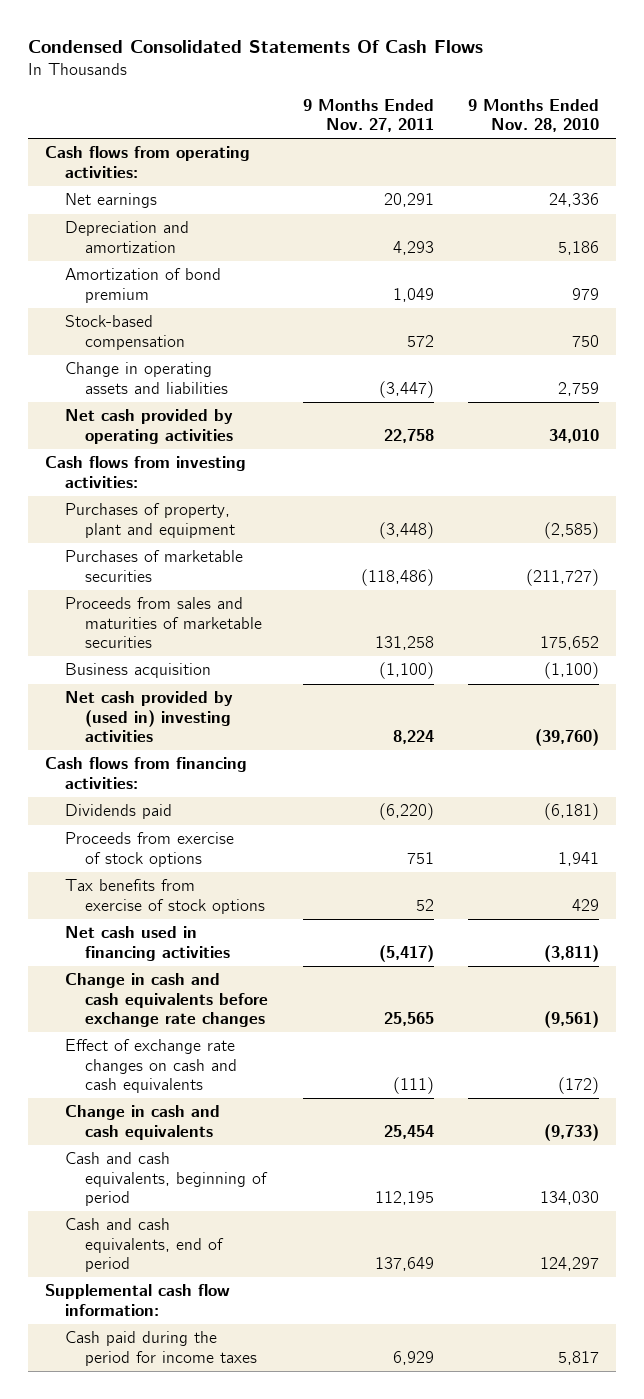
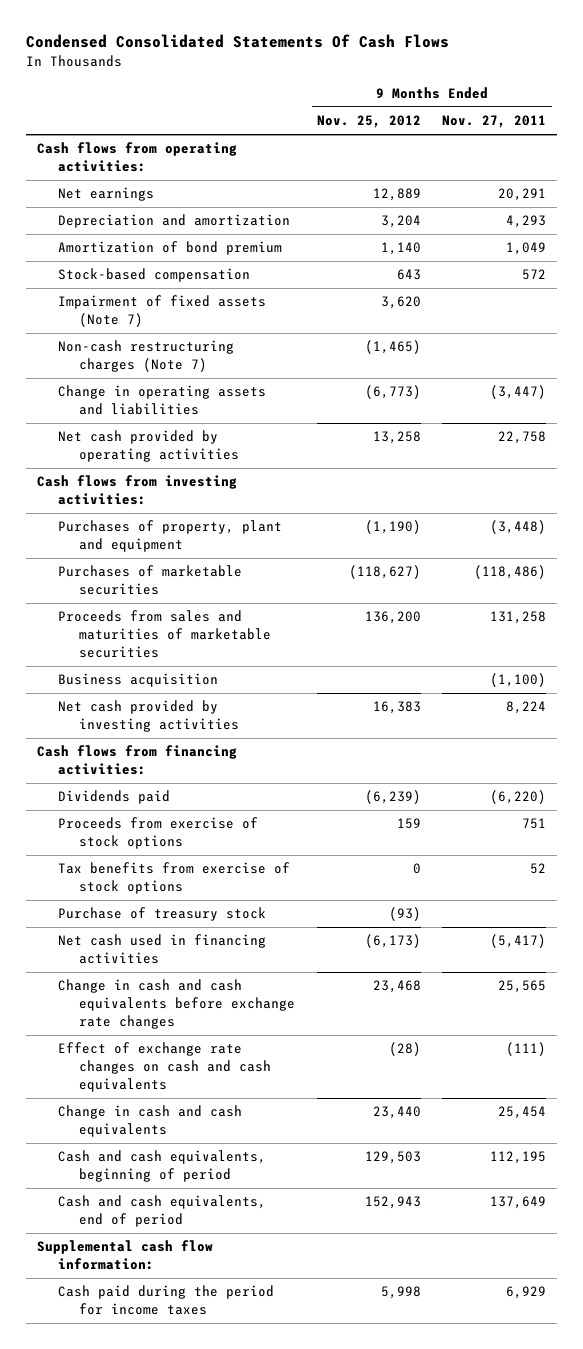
[467,98,599,133] 9 Months Ended Nov. 28, 2010 -> none
none -> [316,115,421,129] Nov. 25, 2012
none -> [58,295,267,328] Impairment of fixed assets (Note 7)
none -> [58,340,235,373] Non-cash restructuring charges (Note 7)
[65,691,234,742] Net cash provided by (used in) investing activities -> [58,700,240,733] Net cash provided by investing activities
none -> [58,907,267,922] Purchase of treasury stock

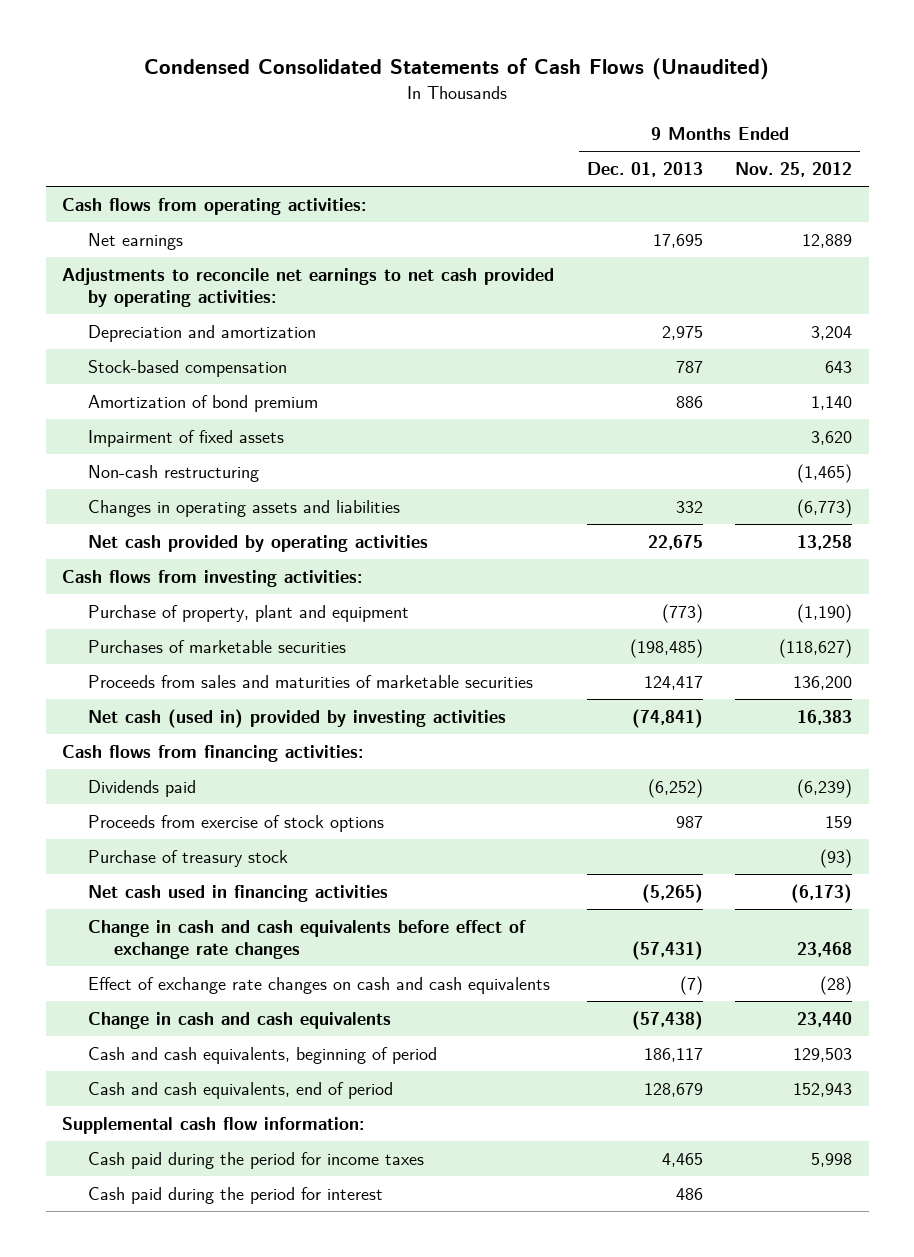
[25,34,449,49] Condensed Consolidated Statements Of Cash Flows -> [144,57,770,80] Condensed Consolidated Statements of Cash Flows (Unaudited)
[442,115,547,129] Nov. 27, 2011 -> none
none -> [586,162,703,178] Dec. 01, 2013
none -> [62,267,555,307] Adjustments to reconcile net earnings to net cash provided by operating activities:
[58,241,283,256] Amortization of bond premium -> [88,394,319,412] Amortization of bond premium
[58,295,267,328] Impairment of fixed assets (Note 7) -> [88,429,285,447] Impairment of fixed assets
[58,340,235,373] Non-cash restructuring charges (Note 7) -> [88,464,260,482] Non-cash restructuring
[58,385,267,416] Change in operating assets and liabilities -> [88,499,401,517] Changes in operating assets and liabilities
[58,520,283,553] Purchases of property, plant and equipment -> [88,604,410,622] Purchase of property, plant and equipment
[58,673,219,688] Business acquisition -> none
[58,700,240,733] Net cash provided by investing activities -> [88,708,507,728] Net cash (used in) provided by investing activities
[58,862,291,895] Tax benefits from exercise of stock options -> none
[58,979,296,1030] Change in cash and cash equivalents before exchange rate changes -> [88,919,527,959] Change in cash and cash equivalents before effect of exchange rate changes
none -> [88,1186,384,1204] Cash paid during the period for interest

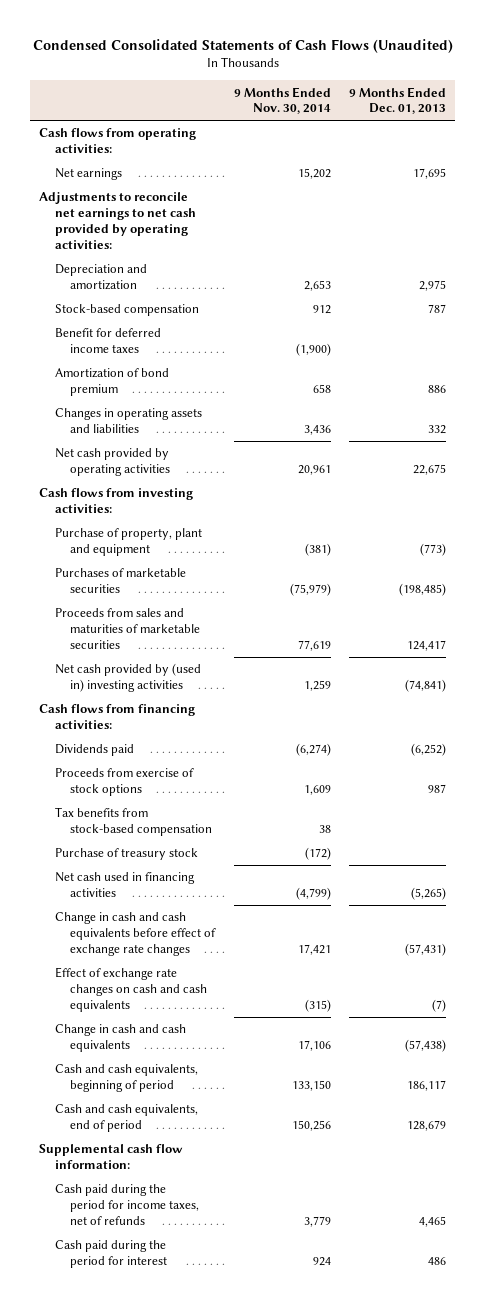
[735,162,853,178] Nov. 25, 2012 -> none
none -> [233,86,331,115] 9 Months Ended Nov. 30, 2014
none -> [54,328,161,354] Benefit for deferred income taxes
[88,429,285,447] Impairment of fixed assets -> none
[88,464,260,482] Non-cash restructuring -> none
[88,708,507,728] Net cash (used in) provided by investing activities -> [54,663,201,693] Net cash provided by (used in) investing activities
none -> [54,807,213,837] Tax benefits from stock-based compensation
[88,1151,425,1169] Cash paid during the period for income taxes -> [54,1184,200,1225] Cash paid during the period for income taxes, net of refunds

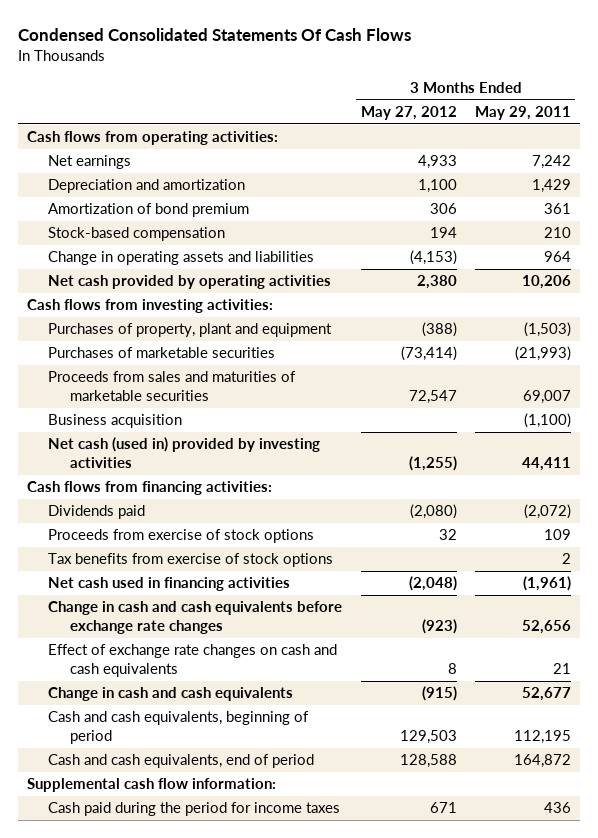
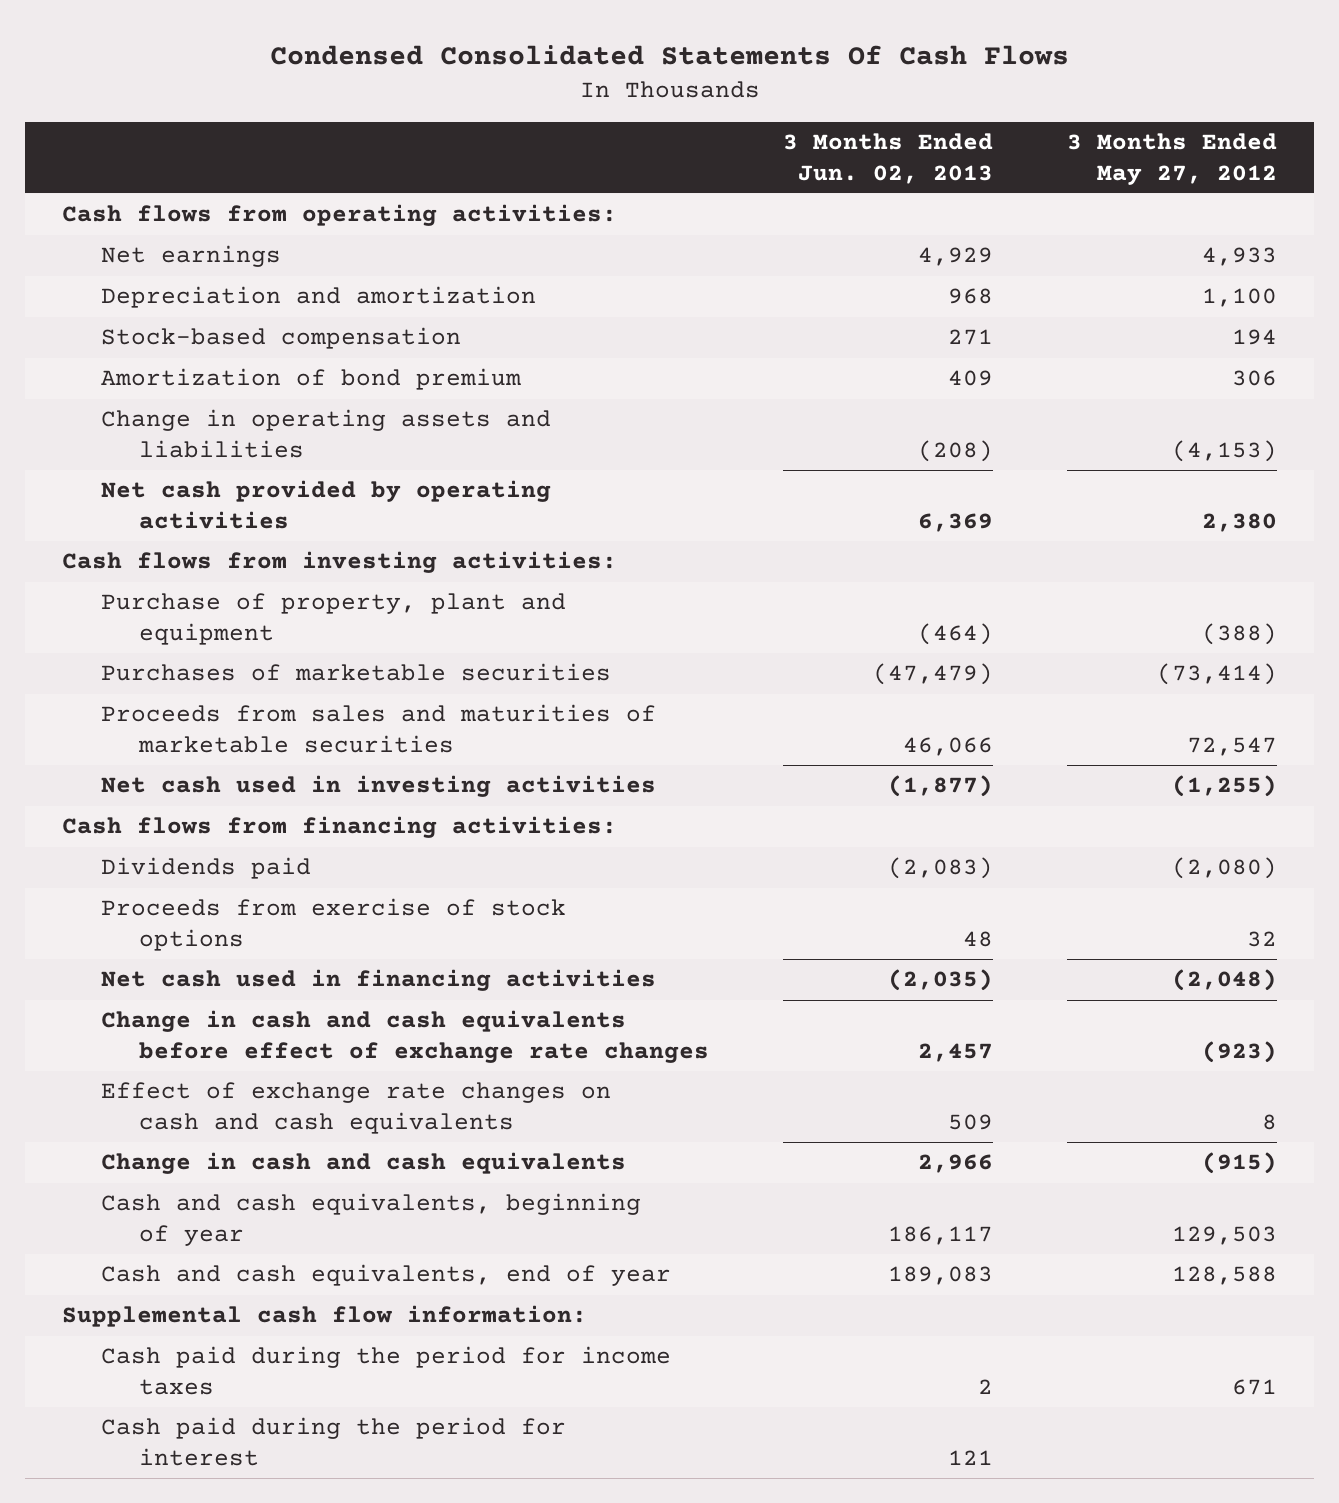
[474,106,571,121] May 29, 2011 -> none
none -> [783,132,994,184] 3 Months Ended Jun. 02, 2013
[48,203,250,218] Amortization of bond premium -> [100,368,521,391] Amortization of bond premium
[48,323,333,338] Purchases of property, plant and equipment -> [100,593,566,646] Purchase of property, plant and equipment
[48,414,183,429] Business acquisition -> none
[48,437,321,468] Net cash (used in) provided by investing activities -> [100,775,656,798] Net cash used in investing activities
[48,553,334,568] Tax benefits from exercise of stock options -> none
[48,601,343,634] Change in cash and cash equivalents before exchange rate changes -> [100,1010,710,1064] Change in cash and cash equivalents before effect of exchange rate changes
[48,711,310,744] Cash and cash equivalents, beginning of period -> [100,1193,641,1247] Cash and cash equivalents, beginning of year
[48,754,315,769] Cash and cash equivalents, end of period -> [100,1264,671,1287] Cash and cash equivalents, end of year
none -> [100,1417,566,1467] Cash paid during the period for interest

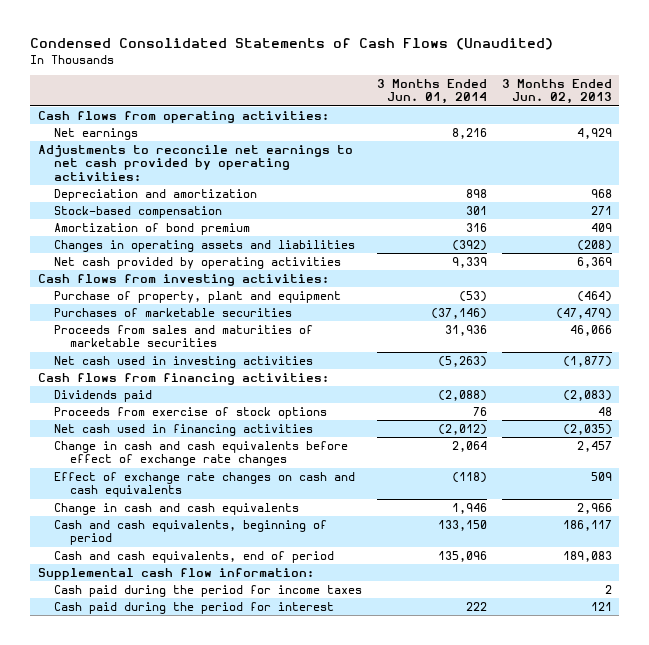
[269,44,1069,65] Condensed Consolidated Statements Of Cash Flows -> [30,37,554,50] Condensed Consolidated Statements of Cash Flows (Unaudited)
[1067,132,1278,185] 3 Months Ended May 27, 2012 -> none
none -> [376,78,487,105] 3 Months Ended Jun. 01, 2014
none -> [37,144,353,181] Adjustments to reconcile net earnings to net cash provided by operating activities:
[100,409,551,459] Change in operating assets and liabilities -> [53,239,355,252] Changes in operating assets and liabilities
[100,1193,641,1247] Cash and cash equivalents, beginning of year -> [53,519,327,546] Cash and cash equivalents, beginning of period
[100,1264,671,1287] Cash and cash equivalents, end of year -> [53,550,334,563] Cash and cash equivalents, end of period

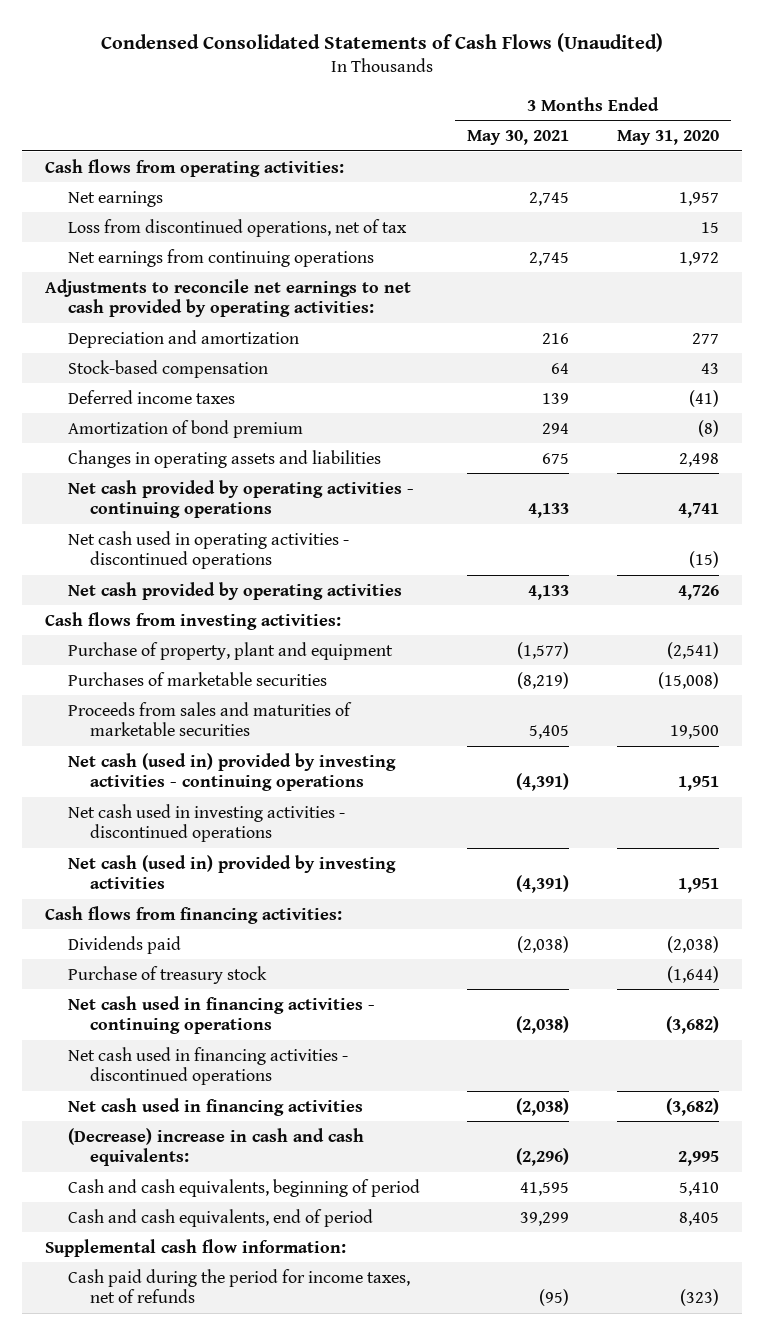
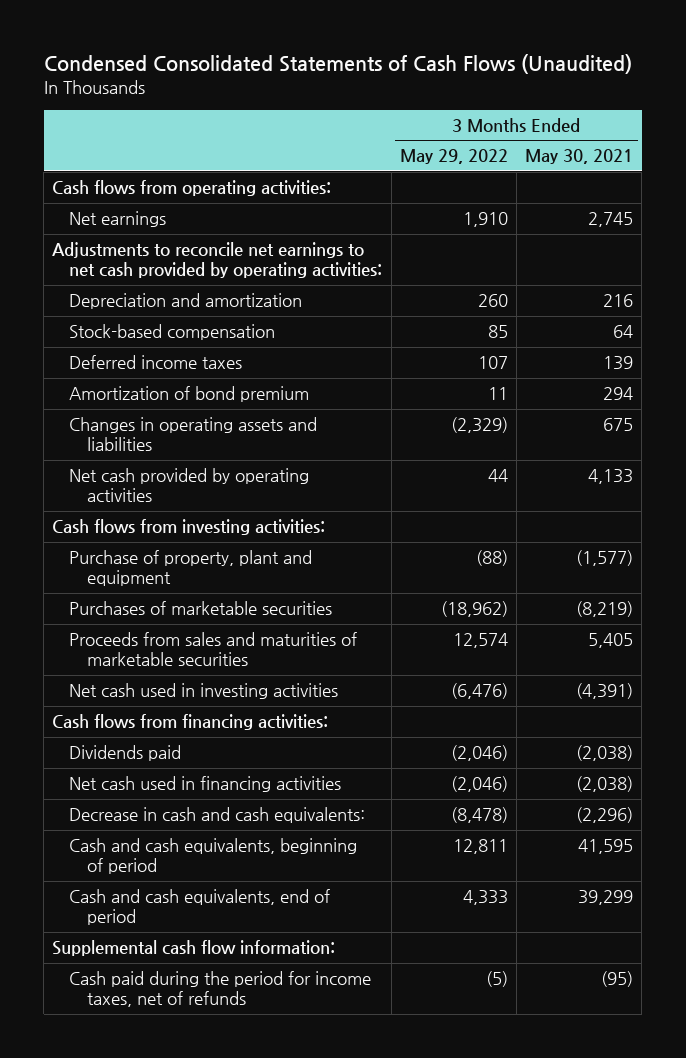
[616,130,719,146] May 31, 2020 -> none
none -> [399,149,508,165] May 29, 2022
[67,218,407,237] Loss from discontinued operations, net of tax -> none
[67,248,374,267] Net earnings from continuing operations -> none
[67,479,414,519] Net cash provided by operating activities - continuing operations -> none
[67,530,349,570] Net cash used in operating activities - discontinued operations -> none
[67,752,396,792] Net cash (used in) provided by investing activities - continuing operations -> none
[67,803,345,843] Net cash used in investing activities - discontinued operations -> none
[67,854,396,890] Net cash (used in) provided by investing activities -> [69,683,339,700] Net cash used in investing activities
[67,965,267,984] Purchase of treasury stock -> none
[67,995,375,1035] Net cash used in financing activities - continuing operations -> none
[67,1046,348,1086] Net cash used in financing activities - discontinued operations -> none
[67,1127,364,1167] (Decrease) increase in cash and cash equivalents: -> [69,807,366,824] Decrease in cash and cash equivalents:

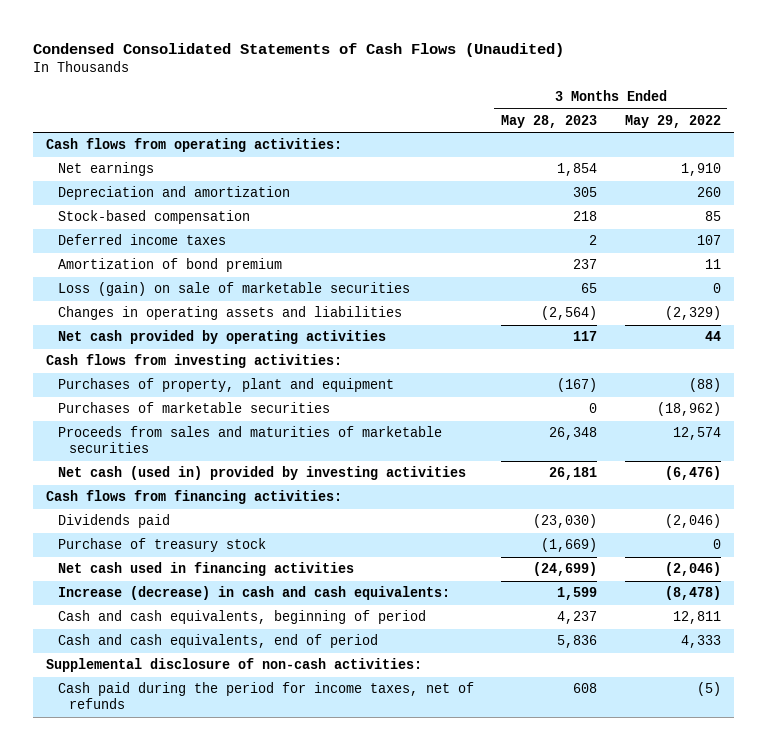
[525,149,634,165] May 30, 2021 -> none
none -> [501,115,598,129] May 28, 2023
[52,242,383,279] Adjustments to reconcile net earnings to net cash provided by operating activities: -> none
none -> [57,282,410,297] Loss (gain) on sale of marketable securities
[69,550,313,587] Purchase of property, plant and equipment -> [57,378,394,393] Purchases of property, plant and equipment
[69,683,339,700] Net cash used in investing activities -> [57,466,466,481] Net cash (used in) provided by investing activities
none -> [57,538,266,553] Purchase of treasury stock
[69,807,366,824] Decrease in cash and cash equivalents: -> [57,586,450,601] Increase (decrease) in cash and cash equivalents:
[52,940,336,957] Supplemental cash flow information: -> [46,658,423,673] Supplemental disclosure of non-cash activities:

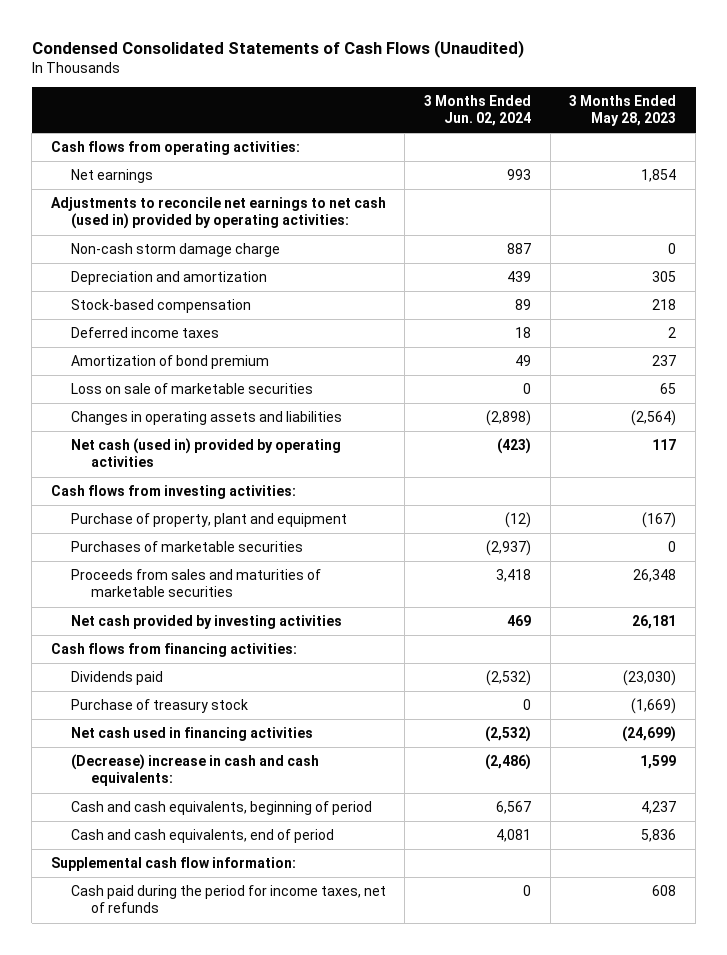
[624,115,721,129] May 29, 2022 -> none
none -> [424,95,532,127] 3 Months Ended Jun. 02, 2024
none -> [50,197,386,230] Adjustments to reconcile net earnings to net cash (used in) provided by operating activities:
none -> [70,243,280,258] Non-cash storm damage charge
[57,282,410,297] Loss (gain) on sale of marketable securities -> [70,383,313,395] Loss on sale of marketable securities
[57,330,386,345] Net cash provided by operating activities -> [70,438,341,468] Net cash (used in) provided by operating activities
[57,378,394,393] Purchases of property, plant and equipment -> [70,513,347,528] Purchase of property, plant and equipment
[57,466,466,481] Net cash (used in) provided by investing activities -> [70,615,342,630] Net cash provided by investing activities
[57,586,450,601] Increase (decrease) in cash and cash equivalents: -> [70,754,319,787] (Decrease) increase in cash and cash equivalents:
[46,658,423,673] Supplemental disclosure of non-cash activities: -> [50,857,296,872] Supplemental cash flow information:

